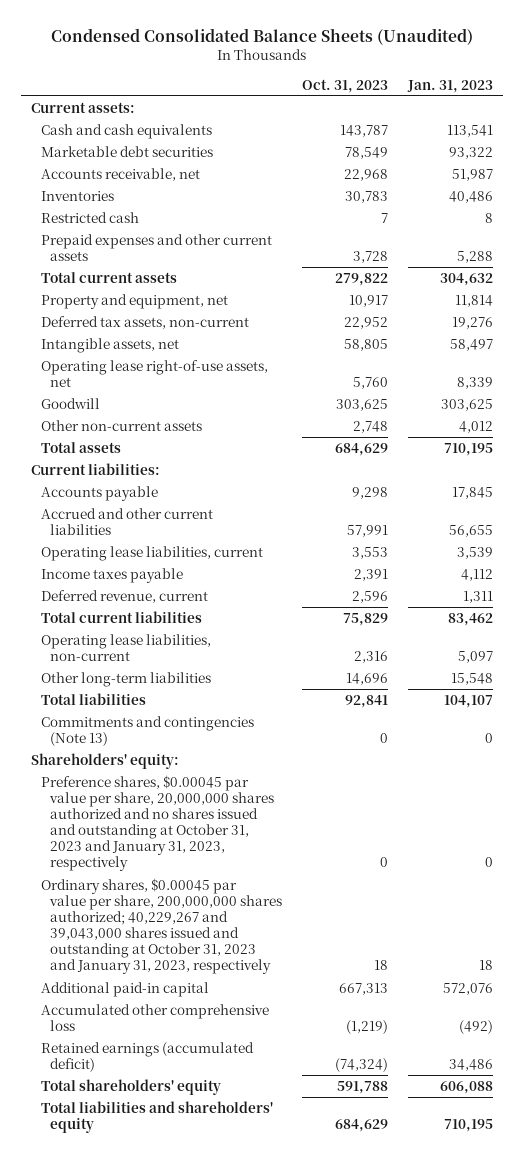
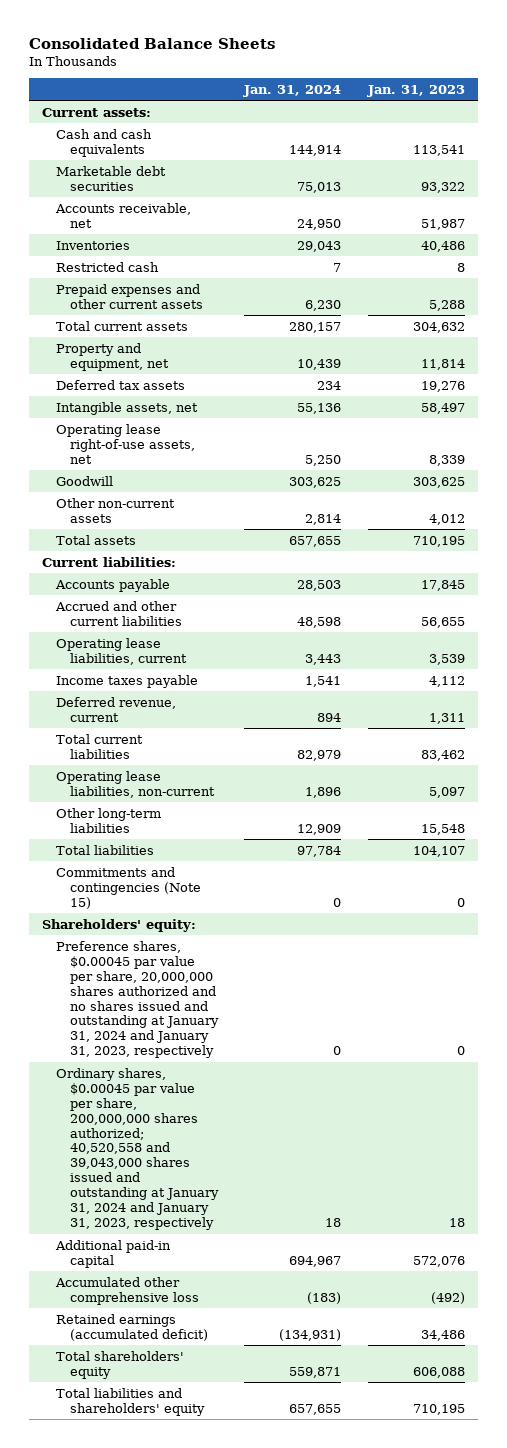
[50,28,473,46] Condensed Consolidated Balance Sheets (Unaudited) -> [29,37,276,49] Consolidated Balance Sheets
[302,78,389,93] Oct. 31, 2023 -> none
none -> [243,84,342,97] Jan. 31, 2024
[40,315,249,329] Deferred tax assets, non-current -> [56,379,186,390] Deferred tax assets
[40,715,254,747] Commitments and contingencies (Note 13) -> [56,866,201,909] Commitments and contingencies (Note 15)
[40,774,275,872] Preference shares, $0.00045 par value per share, 20,000,000 shares authorized and no shares issued and outstanding at October 31, 2023 and January 31, 2023, respectively -> [56,940,219,1059] Preference shares, $0.00045 par value per share, 20,000,000 shares authorized and no shares issued and outstanding at January 31, 2024 and January 31, 2023, respectively
[40,877,283,975] Ordinary shares, $0.00045 par value per share, 200,000,000 shares authorized; 40,229,267 and 39,043,000 shares issued and outstanding at October 31, 2023 and January 31, 2023, respectively -> [56,1067,219,1231] Ordinary shares, $0.00045 par value per share, 200,000,000 shares authorized; 40,520,558 and 39,043,000 shares issued and outstanding at January 31, 2024 and January 31, 2023, respectively

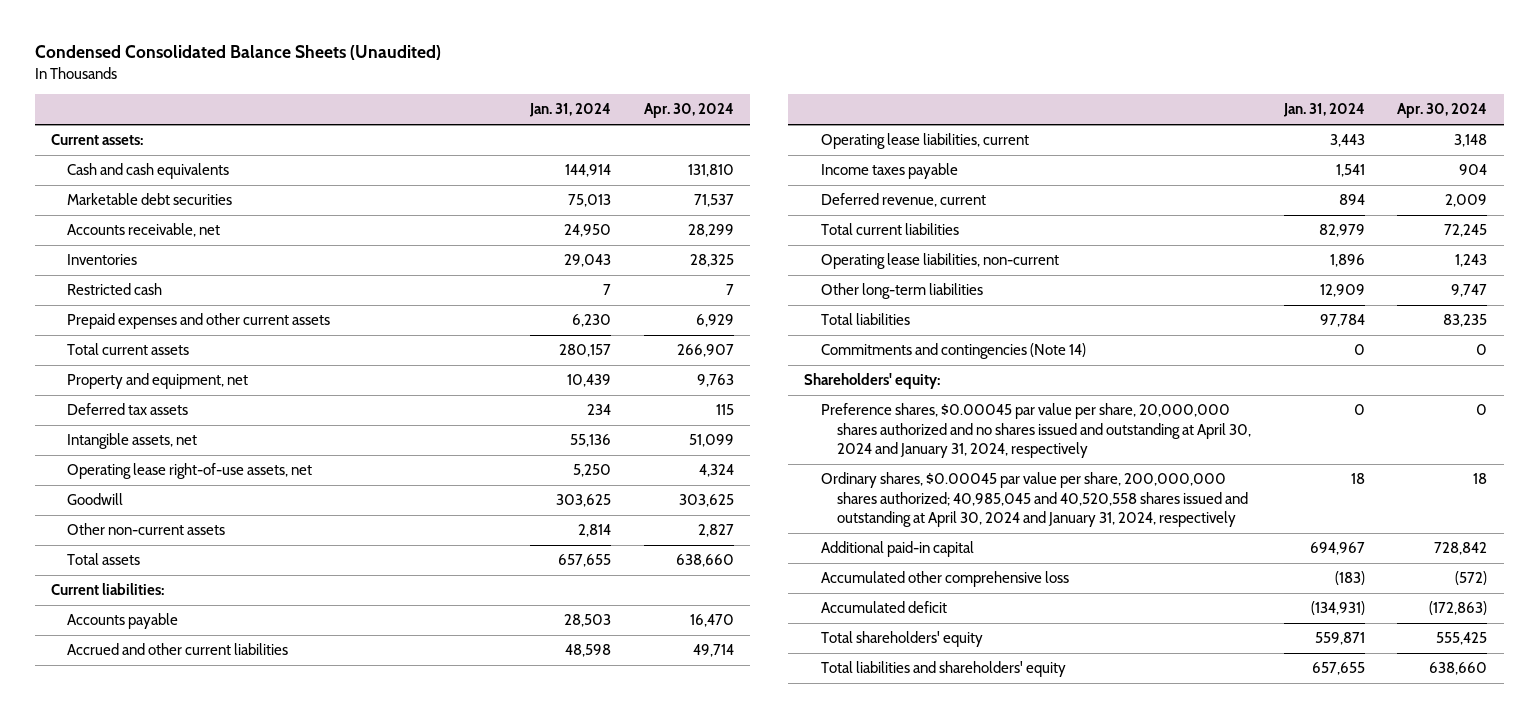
[29,37,276,49] Consolidated Balance Sheets -> [34,45,441,61] Condensed Consolidated Balance Sheets (Unaudited)
[366,84,465,97] Jan. 31, 2023 -> none
none -> [643,103,734,119] Apr. 30, 2024
[56,866,201,909] Commitments and contingencies (Note 15) -> [820,343,1086,360] Commitments and contingencies (Note 14)
[56,940,219,1059] Preference shares, $0.00045 par value per share, 20,000,000 shares authorized and no shares issued and outstanding at January 31, 2024 and January 31, 2023, respectively -> [820,403,1252,458] Preference shares, $0.00045 par value per share, 20,000,000 shares authorized and no shares issued and outstanding at April 30, 2024 and January 31, 2024, respectively
[56,1067,219,1231] Ordinary shares, $0.00045 par value per share, 200,000,000 shares authorized; 40,520,558 and 39,043,000 shares issued and outstanding at January 31, 2024 and January 31, 2023, respectively -> [820,472,1249,527] Ordinary shares, $0.00045 par value per share, 200,000,000 shares authorized; 40,985,045 and 40,520,558 shares issued and outstanding at April 30, 2024 and January 31, 2024, respectively
[56,1313,208,1341] Retained earnings (accumulated deficit) -> [820,601,947,614] Accumulated deficit

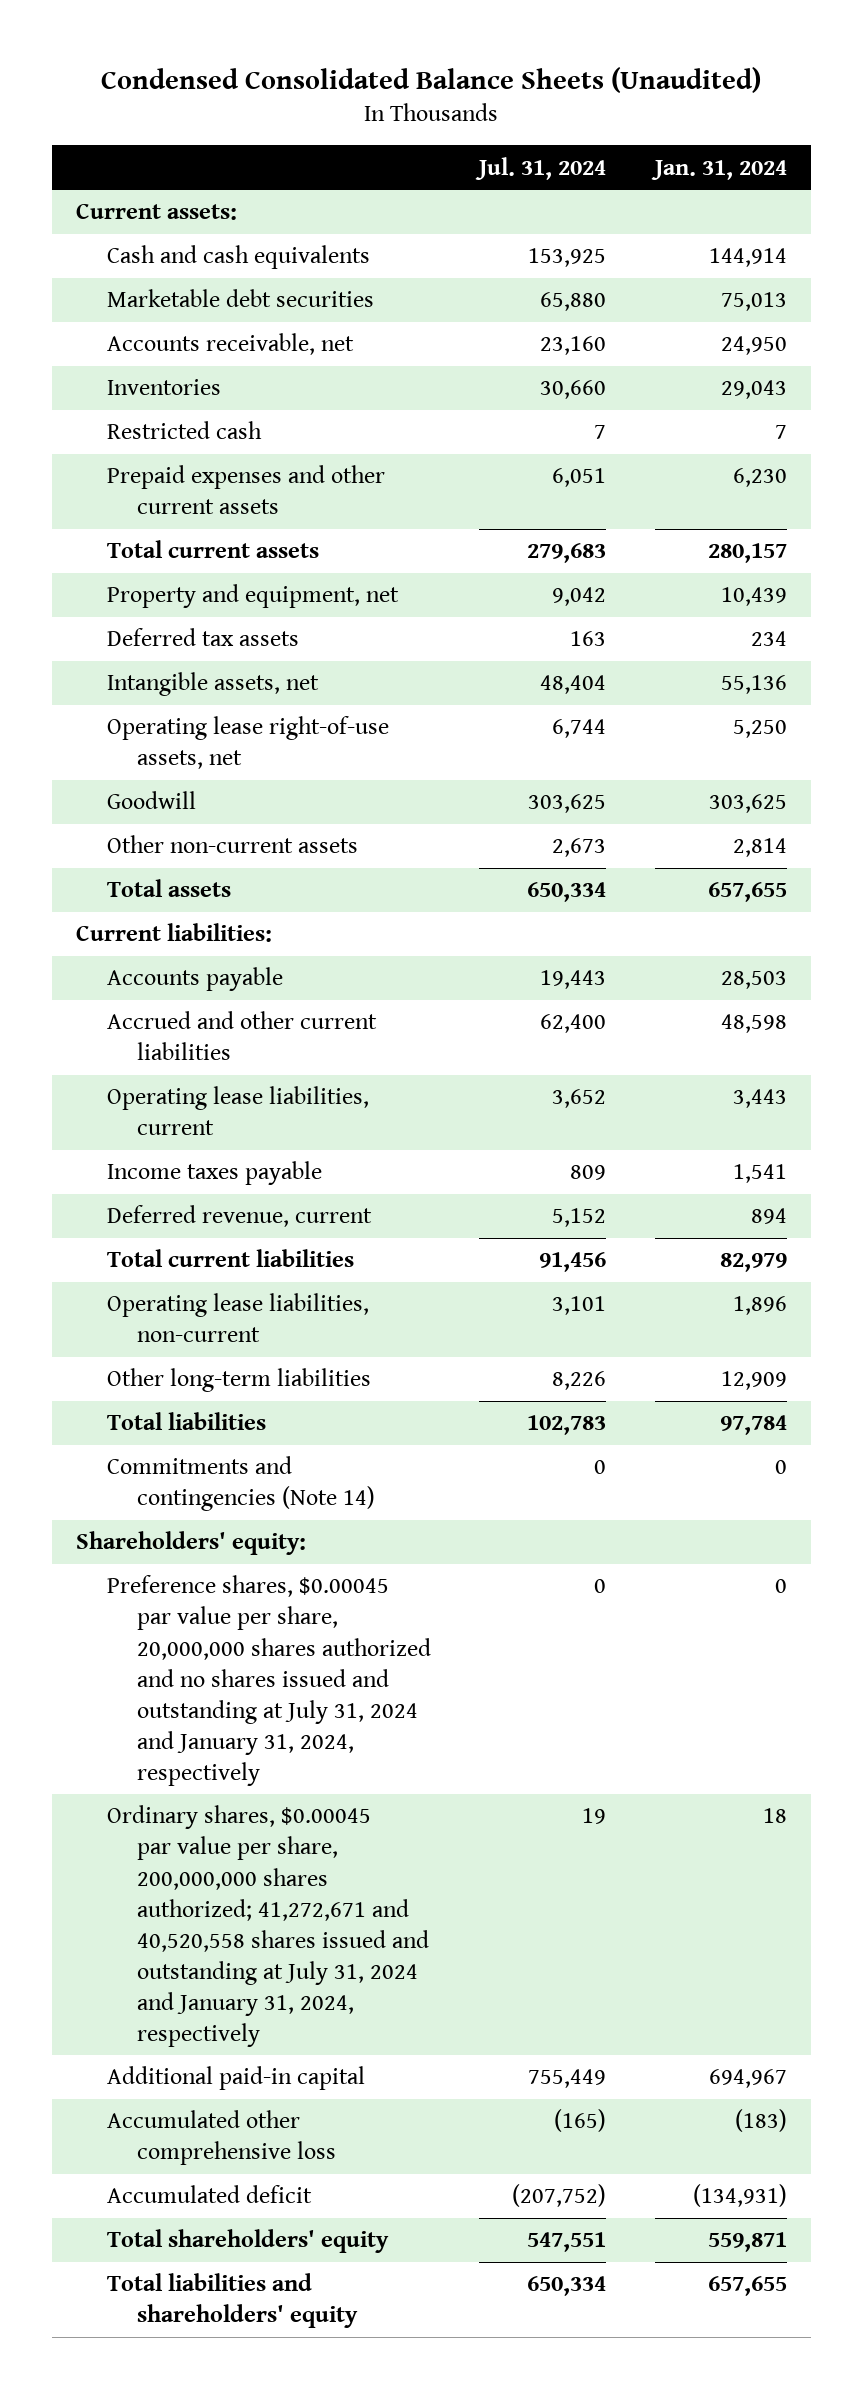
[643,103,734,119] Apr. 30, 2024 -> none
none -> [475,156,607,180] Jul. 31, 2024
[820,403,1252,458] Preference shares, $0.00045 par value per share, 20,000,000 shares authorized and no shares issued and outstanding at April 30, 2024 and January 31, 2024, respectively -> [106,1575,432,1786] Preference shares, $0.00045 par value per share, 20,000,000 shares authorized and no shares issued and outstanding at July 31, 2024 and January 31, 2024, respectively
[820,472,1249,527] Ordinary shares, $0.00045 par value per share, 200,000,000 shares authorized; 40,985,045 and 40,520,558 shares issued and outstanding at April 30, 2024 and January 31, 2024, respectively -> [106,1805,430,2047] Ordinary shares, $0.00045 par value per share, 200,000,000 shares authorized; 41,272,671 and 40,520,558 shares issued and outstanding at July 31, 2024 and January 31, 2024, respectively

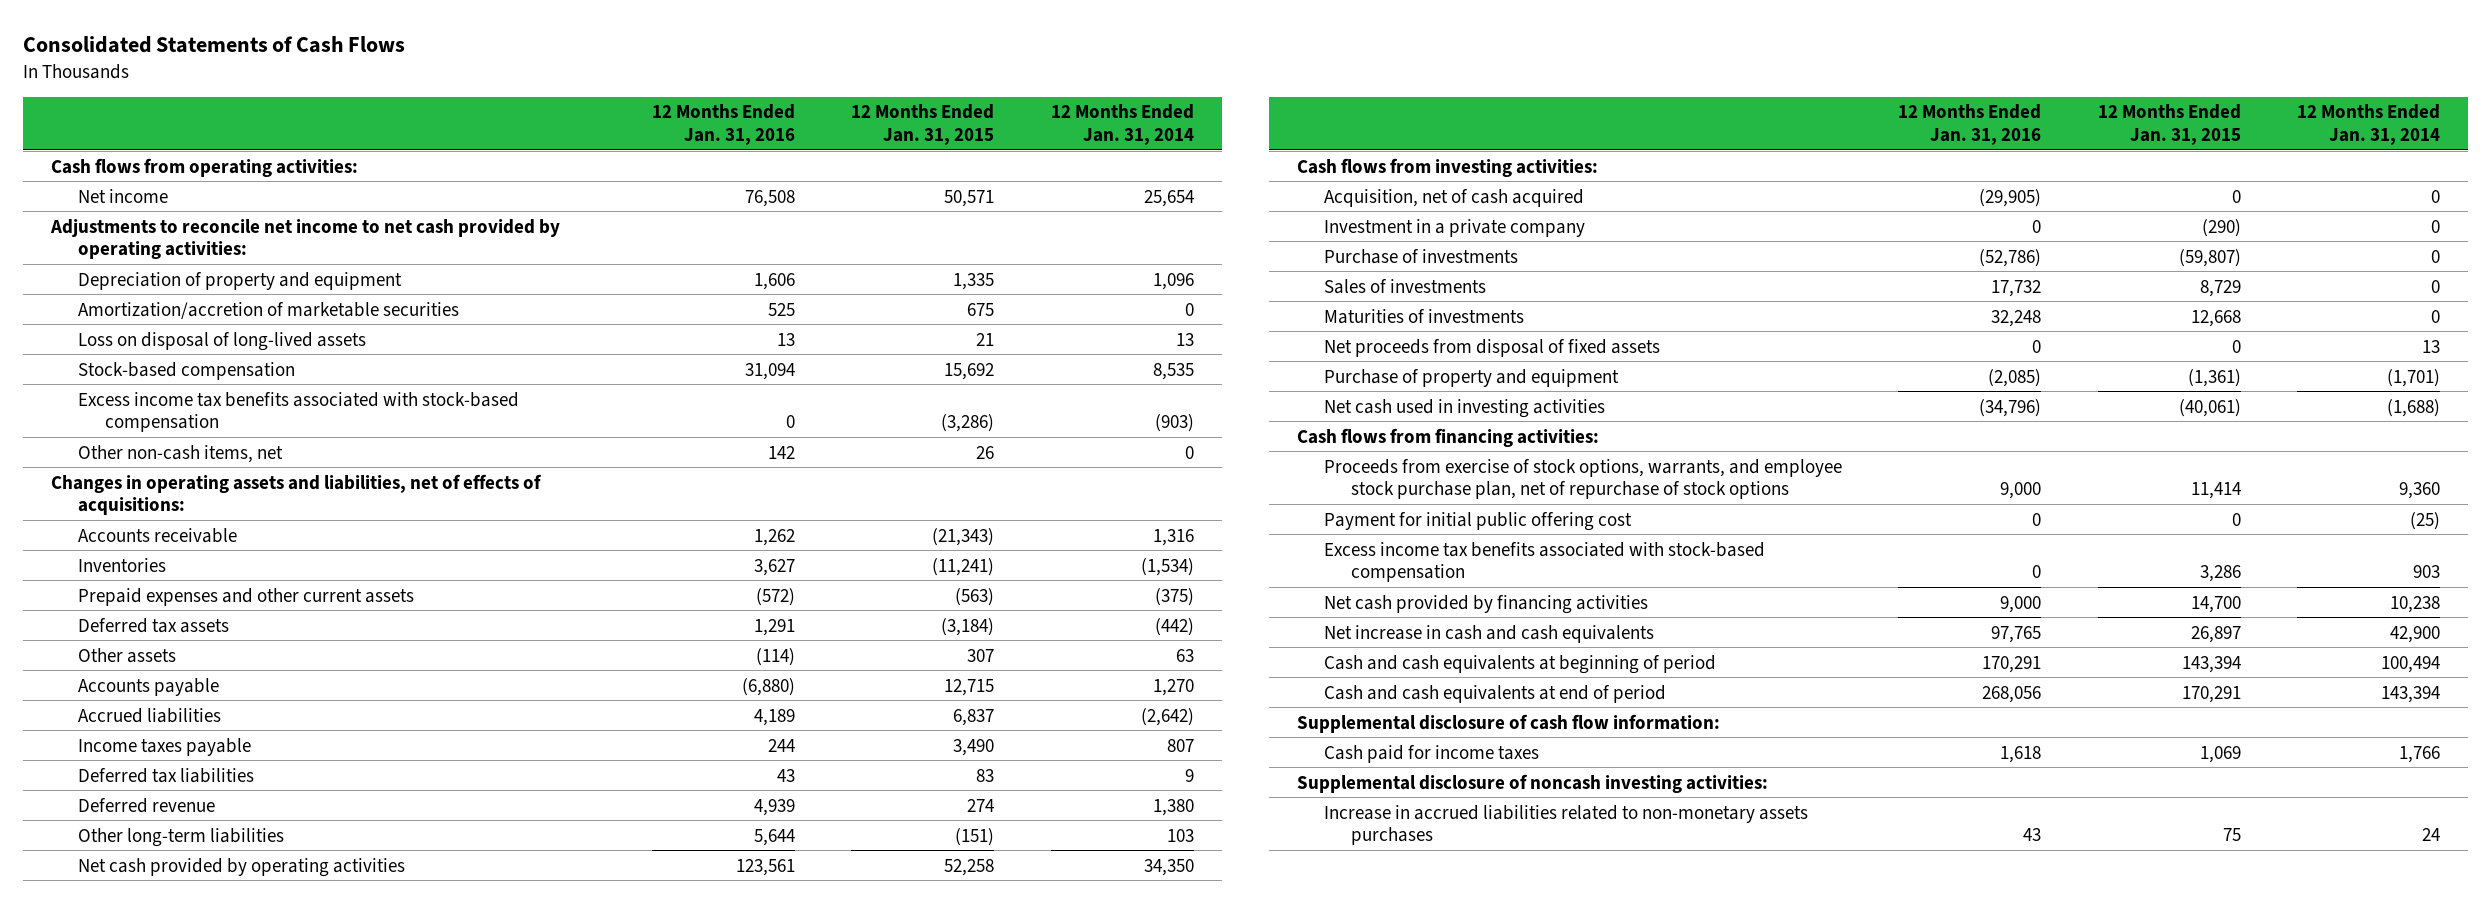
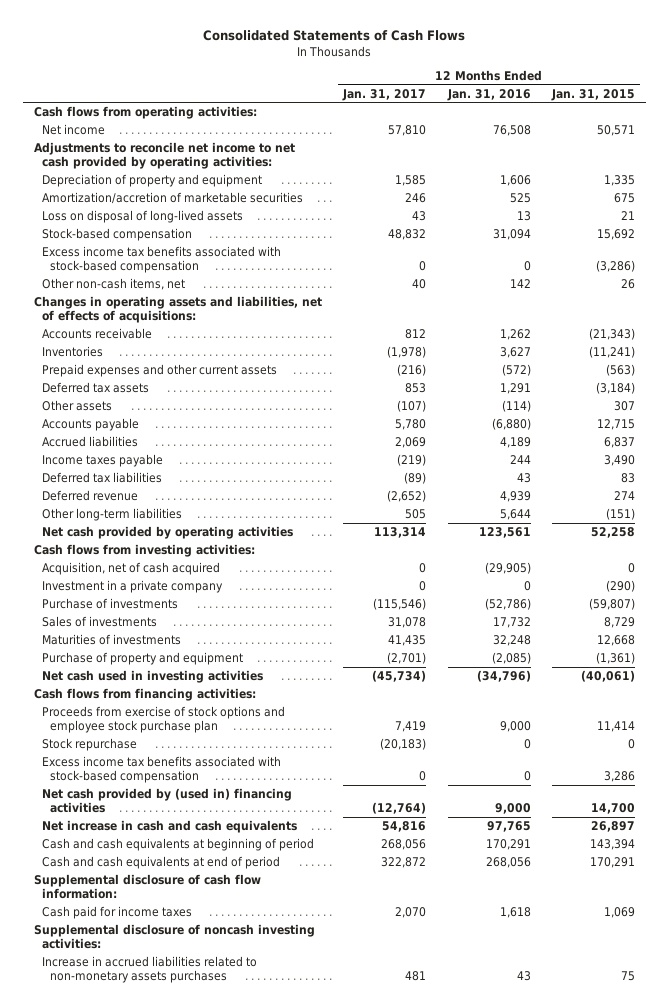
[1050,104,1194,145] 12 Months Ended Jan. 31, 2014 -> none
none -> [342,88,427,101] Jan. 31, 2017
[1324,338,1661,357] Net proceeds from disposal of fixed assets -> none
[1324,511,1633,531] Payment for initial public offering cost -> none
[1324,458,1843,499] Proceeds from exercise of stock options, warrants, and employee stock purchase plan, net of repurchase of stock options -> [41,705,285,734] Proceeds from exercise of stock options and employee stock purchase plan
none -> [41,737,137,751] Stock repurchase
[1324,594,1649,614] Net cash provided by financing activities -> [41,787,292,814] Net cash provided by (used in) financing activities

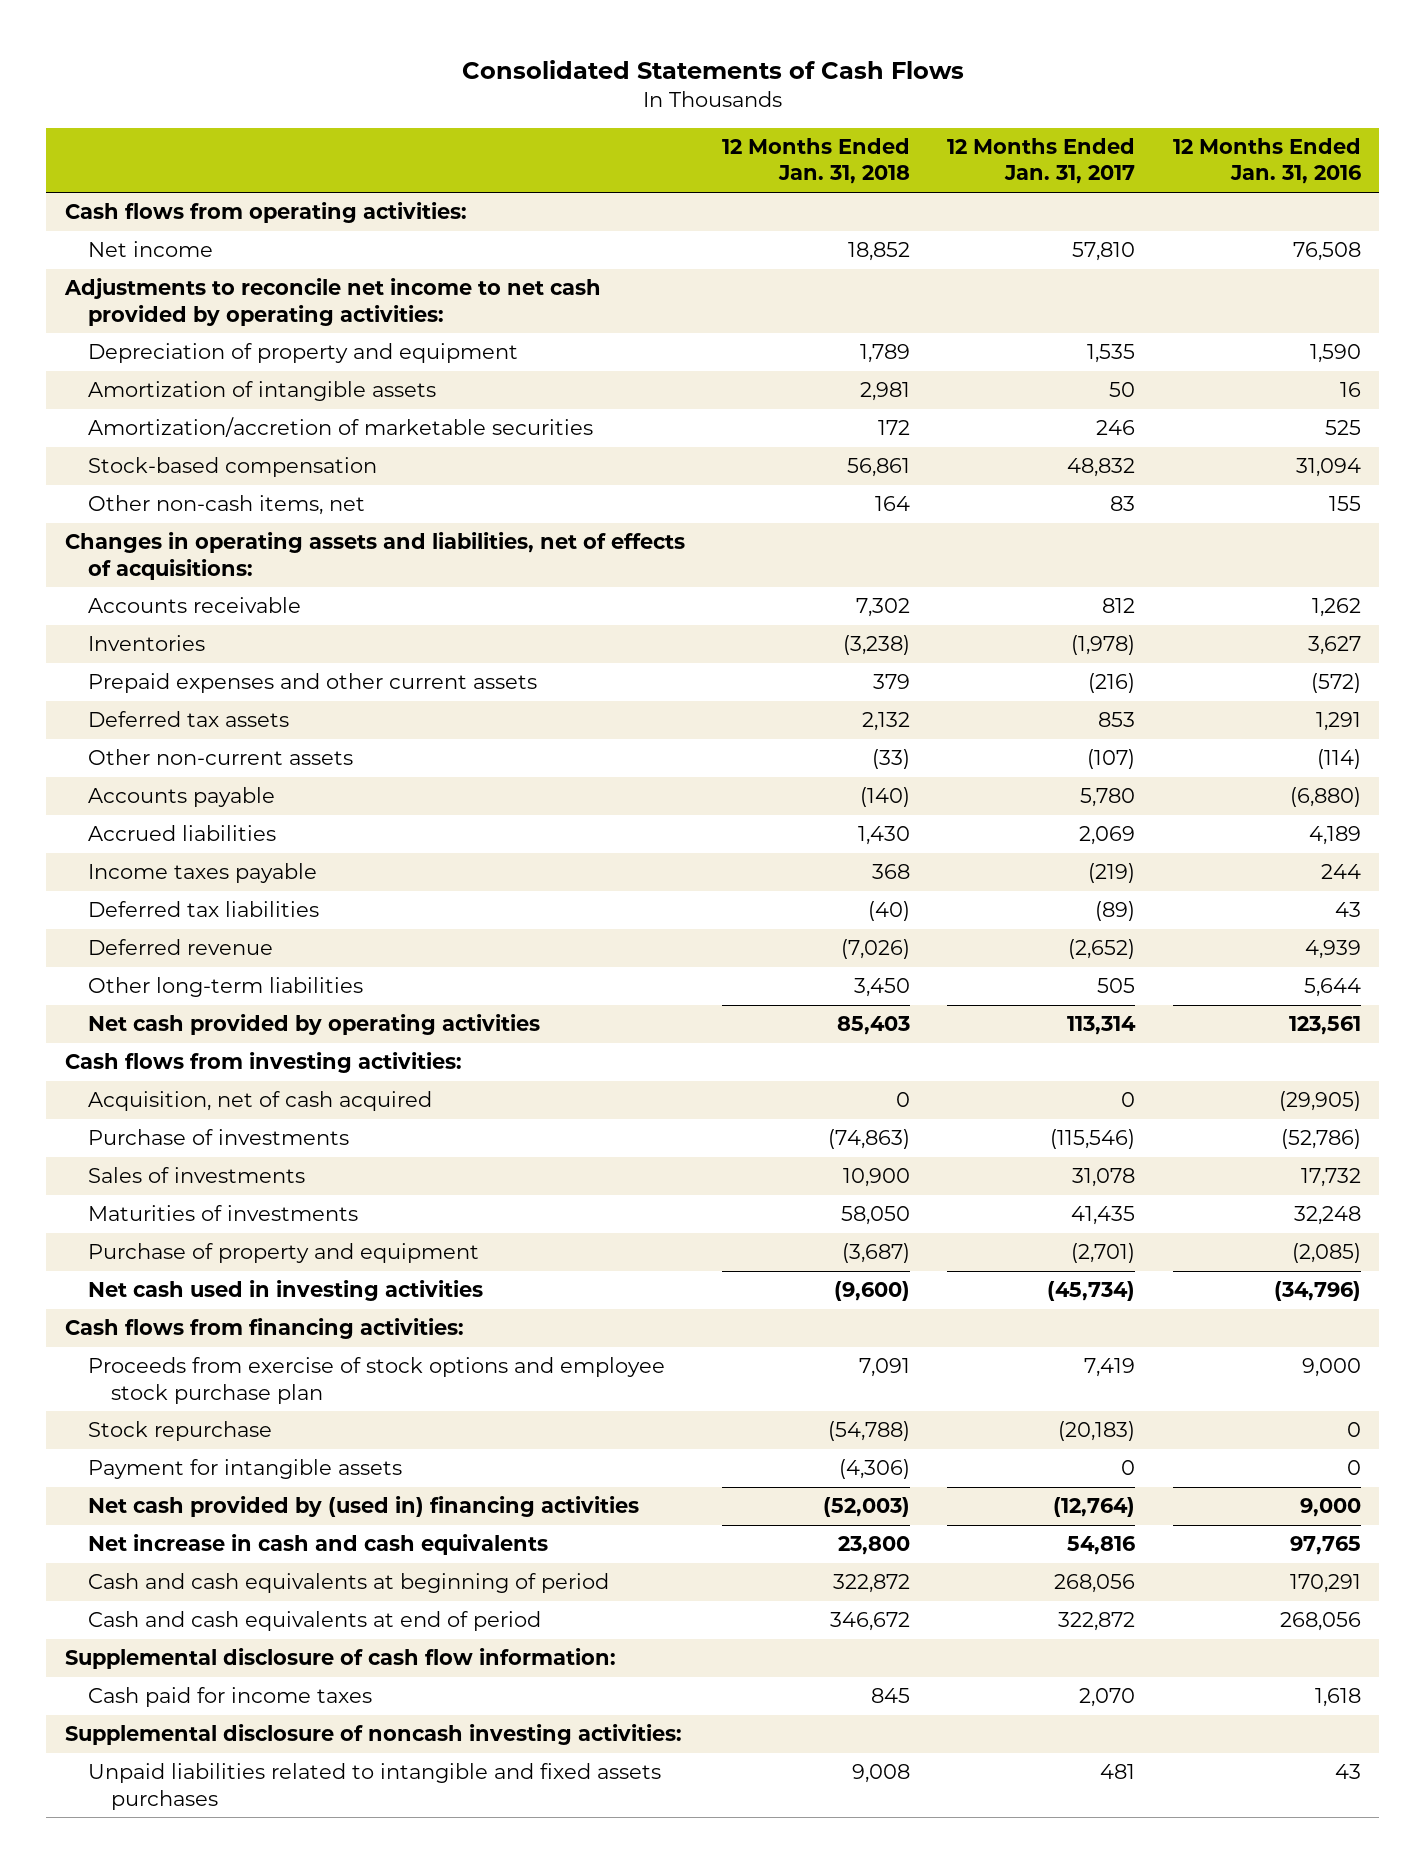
[550,88,635,101] Jan. 31, 2015 -> none
none -> [722,138,911,185] 12 Months Ended Jan. 31, 2018
[395,174,427,186] 1,585 -> [1087,344,1136,364] 1,535
[499,174,531,186] 1,606 -> [1309,344,1361,364] 1,590
none -> [88,381,437,402] Amortization of intangible assets
[41,209,243,223] Loss on disposal of long-lived assets -> none
[41,245,281,274] Excess income tax benefits associated with stock-based compensation -> none
[412,278,427,289] 40 -> [1110,496,1136,512] 83
[509,278,531,288] 142 -> [1328,496,1361,512] 155
[41,399,112,411] Other assets -> [88,749,354,766] Other non-current assets
[41,579,223,593] Investment in a private company -> none
[41,755,281,784] Excess income tax benefits associated with stock-based compensation -> none
none -> [88,1459,403,1480] Payment for intangible assets
[41,955,257,984] Increase in accrued liabilities related to non-monetary assets purchases -> [88,1763,662,1810] Unpaid liabilities related to intangible and fixed assets purchases

